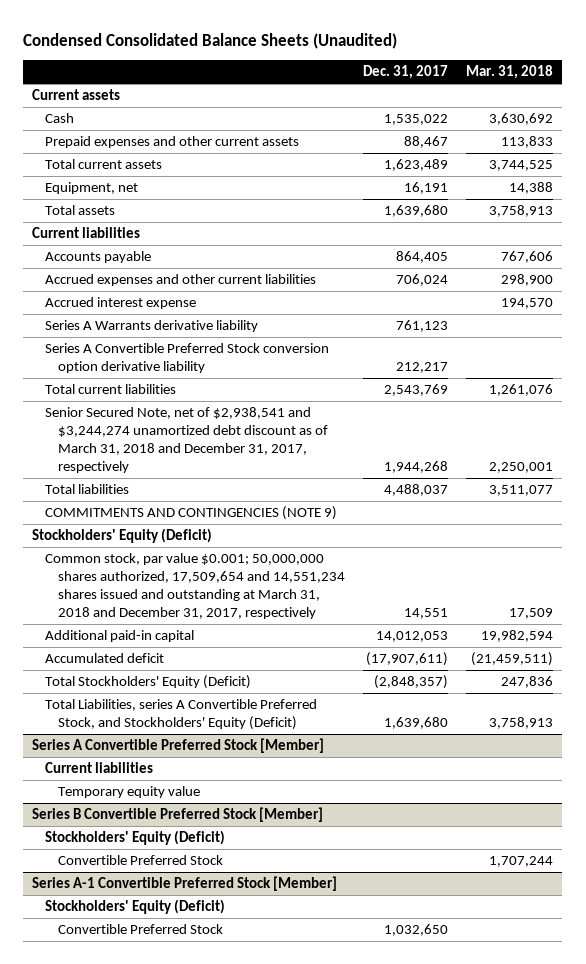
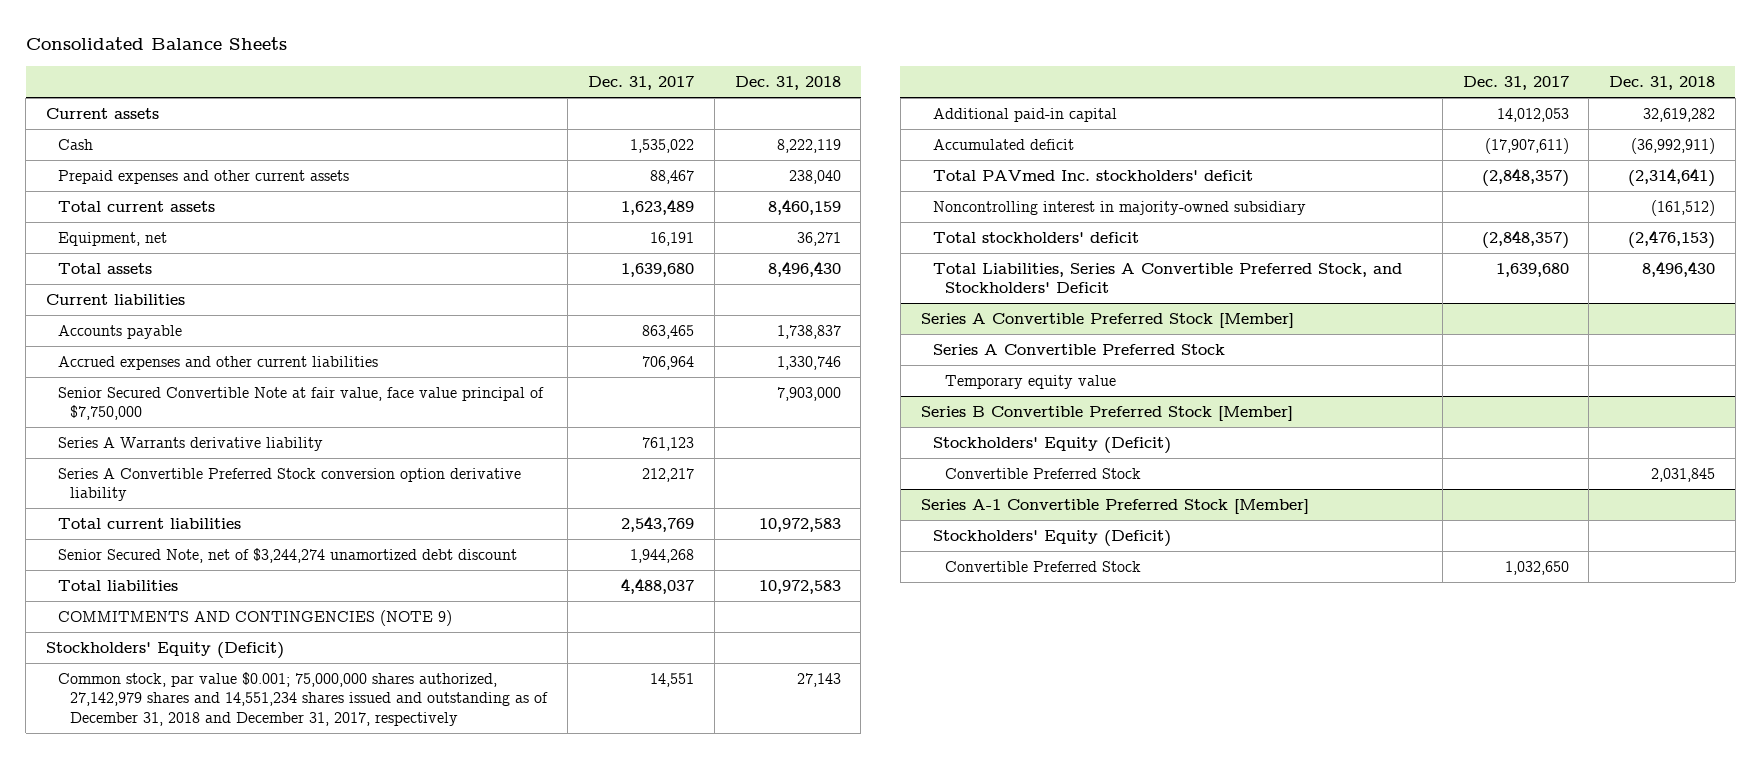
[23,32,398,49] Condensed Consolidated Balance Sheets (Unaudited) -> [25,37,287,51] Consolidated Balance Sheets
[466,65,554,80] Mar. 31, 2018 -> none
none -> [734,76,841,91] Dec. 31, 2018
[45,297,197,310] Accrued interest expense -> none
[396,251,449,264] 864,405 -> [641,324,694,339] 863,465
[396,274,449,287] 706,024 -> [641,355,694,370] 706,964
none -> [58,386,545,421] Senior Secured Convertible Note at fair value, face value principal of $7,750,000
[45,407,329,473] Senior Secured Note, net of $2,938,541 and $3,244,274 unamortized debt discount as of March 31, 2018 and December 31, 2017, respectively -> [58,547,518,563] Senior Secured Note, net of $3,244,274 unamortized debt discount
[45,553,346,619] Common stock, par value $0.001; 50,000,000 shares authorized, 17,509,654 and 14,551,234 shares issued and outstanding at March 31, 2018 and December 31, 2017, respectively -> [58,671,549,726] Common stock, par value $0.001; 75,000,000 shares authorized, 27,142,979 shares and 14,551,234 shares issued and outstanding as of December 31, 2018 and December 31, 2017, respectively
[45,675,252,690] Total Stockholders' Equity (Deficit) -> [932,169,1253,181] Total PAVmed Inc. stockholders' deficit
none -> [932,200,1306,215] Noncontrolling interest in majority-owned subsidiary
none -> [932,231,1139,243] Total stockholders' deficit
[45,699,318,731] Total Liabilities, series A Convertible Preferred Stock, and Stockholders' Equity (Deficit) -> [932,262,1402,294] Total Liabilities, Series A Convertible Preferred Stock, and Stockholders' Deficit
[45,762,154,774] Current liabilities -> none
none -> [932,343,1225,355] Series A Convertible Preferred Stock

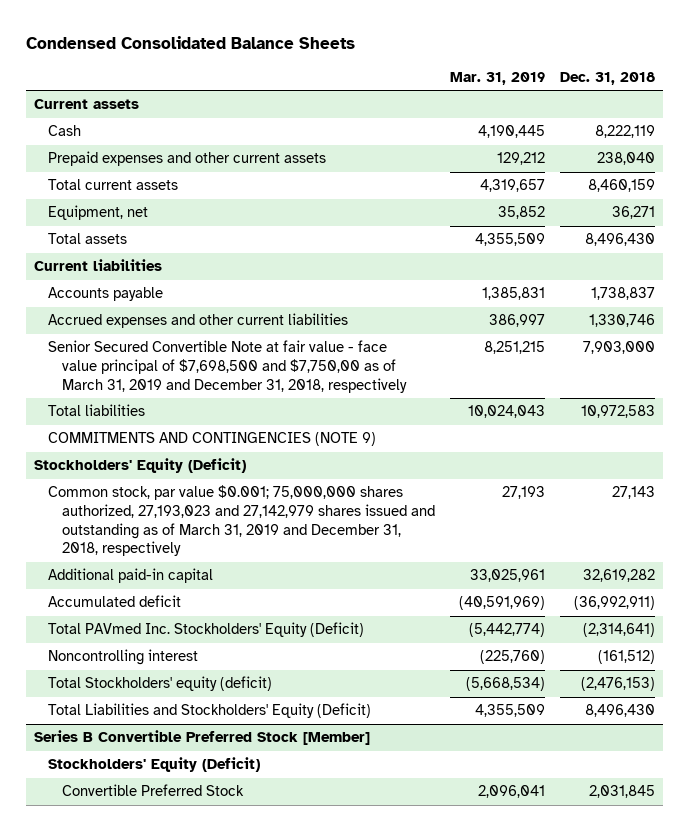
[25,37,287,51] Consolidated Balance Sheets -> [25,35,355,49] Condensed Consolidated Balance Sheets
[587,76,694,91] Dec. 31, 2017 -> none
none -> [450,71,546,85] Mar. 31, 2019
[58,436,324,451] Series A Warrants derivative liability -> none
[58,467,522,502] Series A Convertible Preferred Stock conversion option derivative liability -> none
[58,517,242,529] Total current liabilities -> none
[58,547,518,563] Senior Secured Note, net of $3,244,274 unamortized debt discount -> none
[58,386,545,421] Senior Secured Convertible Note at fair value, face value principal of $7,750,000 -> [47,340,407,393] Senior Secured Convertible Note at fair value - face value principal of $7,698,500 and $7,750,00 as of March 31, 2019 and December 31, 2018, respectively
[58,671,549,726] Common stock, par value $0.001; 75,000,000 shares authorized, 27,142,979 shares and 14,551,234 shares issued and outstanding as of December 31, 2018 and December 31, 2017, respectively -> [47,485,435,557] Common stock, par value $0.001; 75,000,000 shares authorized, 27,193,023 and 27,142,979 shares issued and outstanding as of March 31, 2019 and December 31, 2018, respectively
[920,312,1294,328] Series A Convertible Preferred Stock [Member] -> none
[932,343,1225,355] Series A Convertible Preferred Stock -> none
[944,374,1116,389] Temporary equity value -> none
[932,169,1253,181] Total PAVmed Inc. stockholders' deficit -> [47,622,364,638] Total PAVmed Inc. Stockholders' Equity (Deficit)
[932,200,1306,215] Noncontrolling interest in majority-owned subsidiary -> [47,649,198,666] Noncontrolling interest
[932,231,1139,243] Total stockholders' deficit -> [47,676,272,692] Total Stockholders' equity (deficit)
[932,262,1402,294] Total Liabilities, Series A Convertible Preferred Stock, and Stockholders' Deficit -> [47,703,371,719] Total Liabilities and Stockholders' Equity (Deficit)
[920,498,1309,514] Series A-1 Convertible Preferred Stock [Member] -> none
[932,529,1171,547] Stockholders' Equity (Deficit) -> none
[944,560,1141,572] Convertible Preferred Stock -> none

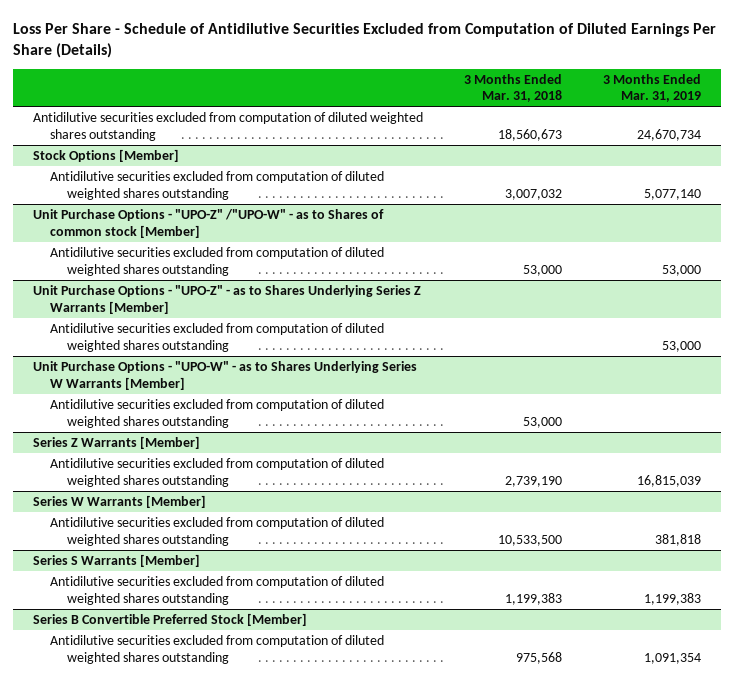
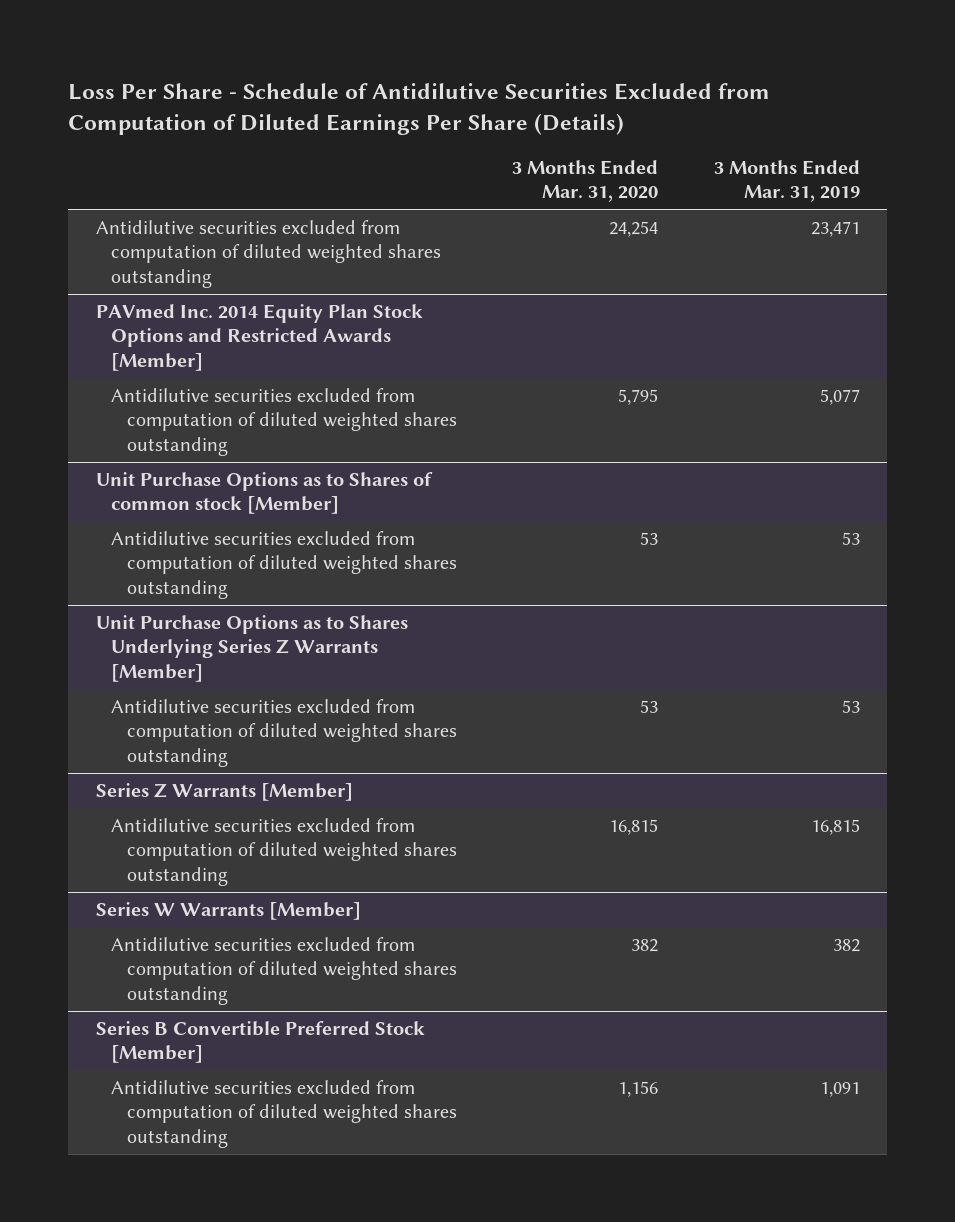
[463,73,562,103] 3 Months Ended Mar. 31, 2018 -> none
none -> [512,159,659,203] 3 Months Ended Mar. 31, 2020
[33,148,180,162] Stock Options [Member] -> none
[33,360,418,390] Unit Purchase Options - "UPO-W" - as to Shares Underlying Series W Warrants [Member] -> none
[50,398,385,428] Antidilutive securities excluded from computation of diluted weighted shares outstanding -> none
[636,128,701,141] 24,670,734 -> [810,221,860,238] 23,471
none -> [95,304,423,371] PAVmed Inc. 2014 Equity Plan Stock Options and Restricted Awards [Member]
[643,188,701,200] 5,077,140 -> [819,389,860,406] 5,077
[33,208,385,238] Unit Purchase Options - "UPO-Z" /"UPO-W" - as to Shares of common stock [Member] -> [95,472,433,515] Unit Purchase Options as to Shares of common stock [Member]
[661,264,701,276] 53,000 -> [841,532,860,546] 53
[33,284,422,314] Unit Purchase Options - "UPO-Z" - as to Shares Underlying Series Z Warrants [Member] -> [95,615,408,682] Unit Purchase Options as to Shares Underlying Series Z Warrants [Member]
[661,340,701,352] 53,000 -> [841,700,860,714] 53
[636,474,701,487] 16,815,039 -> [810,819,860,836] 16,815
[33,553,201,567] Series S Warrants [Member] -> none
[50,575,385,605] Antidilutive securities excluded from computation of diluted weighted shares outstanding -> none
[654,533,701,546] 381,818 -> [832,939,860,953] 382
[643,652,701,664] 1,091,354 -> [819,1082,860,1098] 1,091

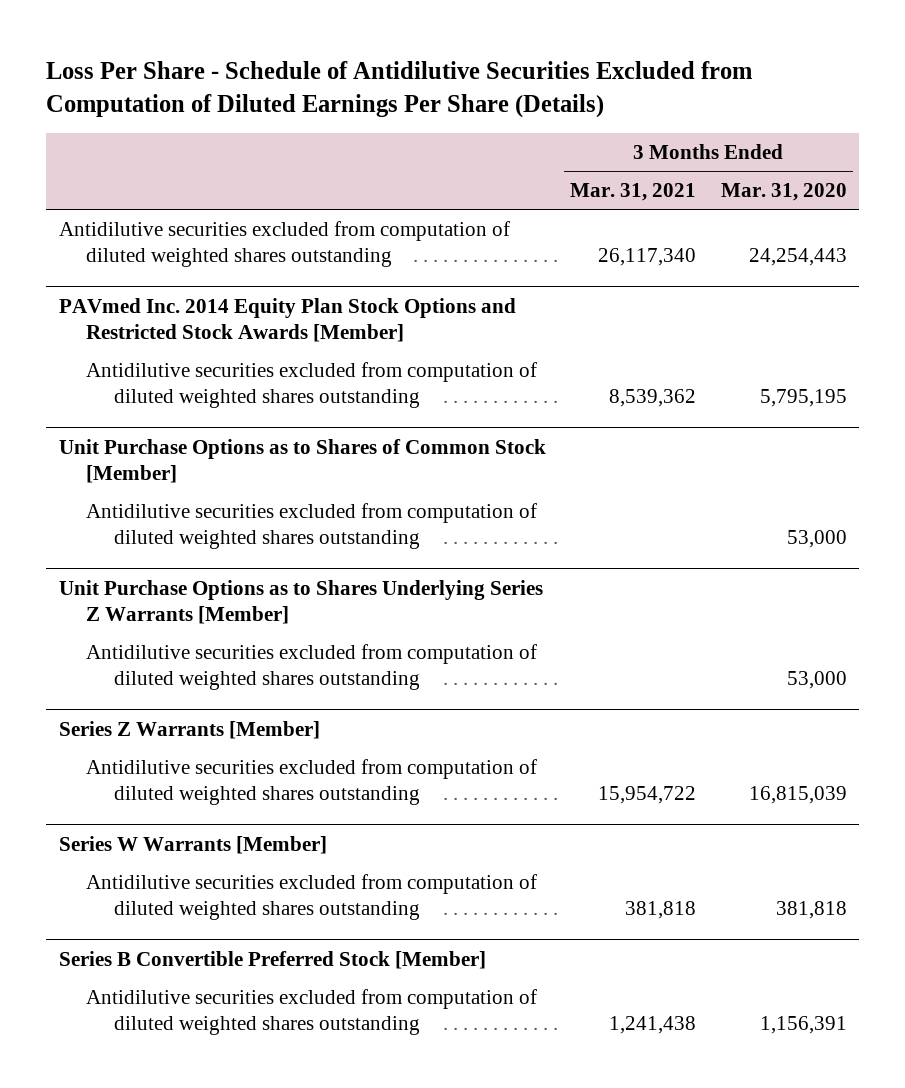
[713,159,860,203] 3 Months Ended Mar. 31, 2019 -> none
none -> [570,183,697,202] Mar. 31, 2021
[609,221,659,238] 24,254 -> [748,247,847,266] 24,254,443
[95,304,423,371] PAVmed Inc. 2014 Equity Plan Stock Options and Restricted Awards [Member] -> [58,297,516,342] PAVmed Inc. 2014 Equity Plan Stock Options and Restricted Stock Awards [Member]
[618,389,659,406] 5,795 -> [759,388,847,407] 5,795,195
[95,472,433,515] Unit Purchase Options as to Shares of common stock [Member] -> [58,438,546,483] Unit Purchase Options as to Shares of Common Stock [Member]
[640,532,659,546] 53 -> [786,529,847,548] 53,000
[640,700,659,714] 53 -> [786,670,847,689] 53,000
[609,819,659,836] 16,815 -> [748,785,847,804] 16,815,039
[631,939,659,953] 382 -> [775,900,847,919] 381,818
[618,1081,659,1098] 1,156 -> [759,1015,847,1034] 1,156,391

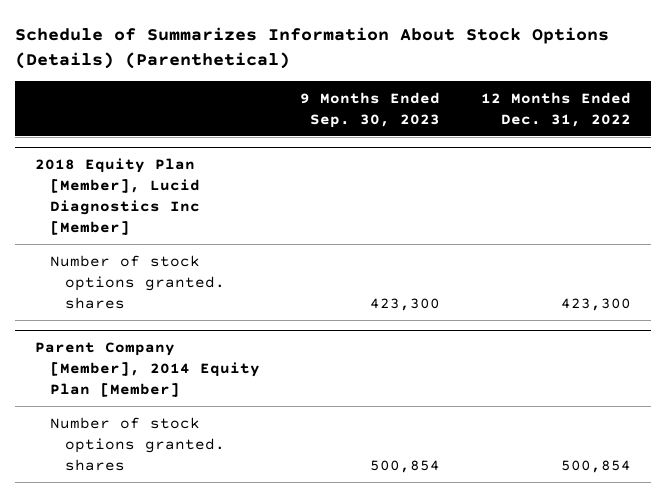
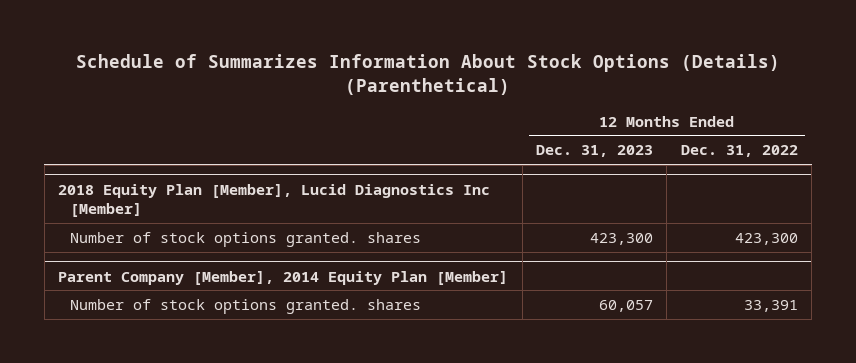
[300,91,441,128] 9 Months Ended Sep. 30, 2023 -> none
none -> [536,145,654,158] Dec. 31, 2023
[560,459,631,473] 500,854 -> [743,299,798,312] 33,391

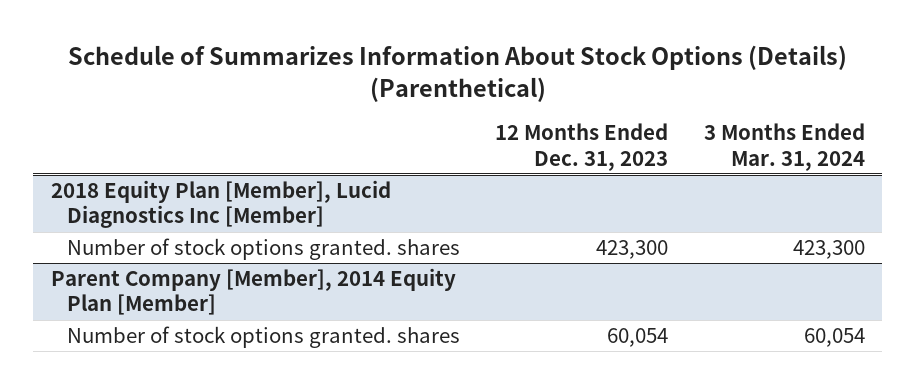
[680,145,798,158] Dec. 31, 2022 -> none
none -> [703,123,865,171] 3 Months Ended Mar. 31, 2024
[599,299,654,312] 60,057 -> [607,328,669,348] 60,054

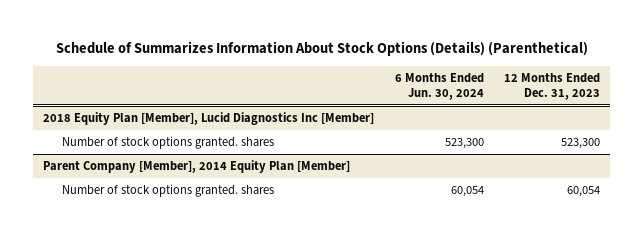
[703,123,865,171] 3 Months Ended Mar. 31, 2024 -> none
none -> [394,72,484,101] 6 Months Ended Jun. 30, 2024
[596,240,669,260] 423,300 -> [560,137,600,149] 523,300

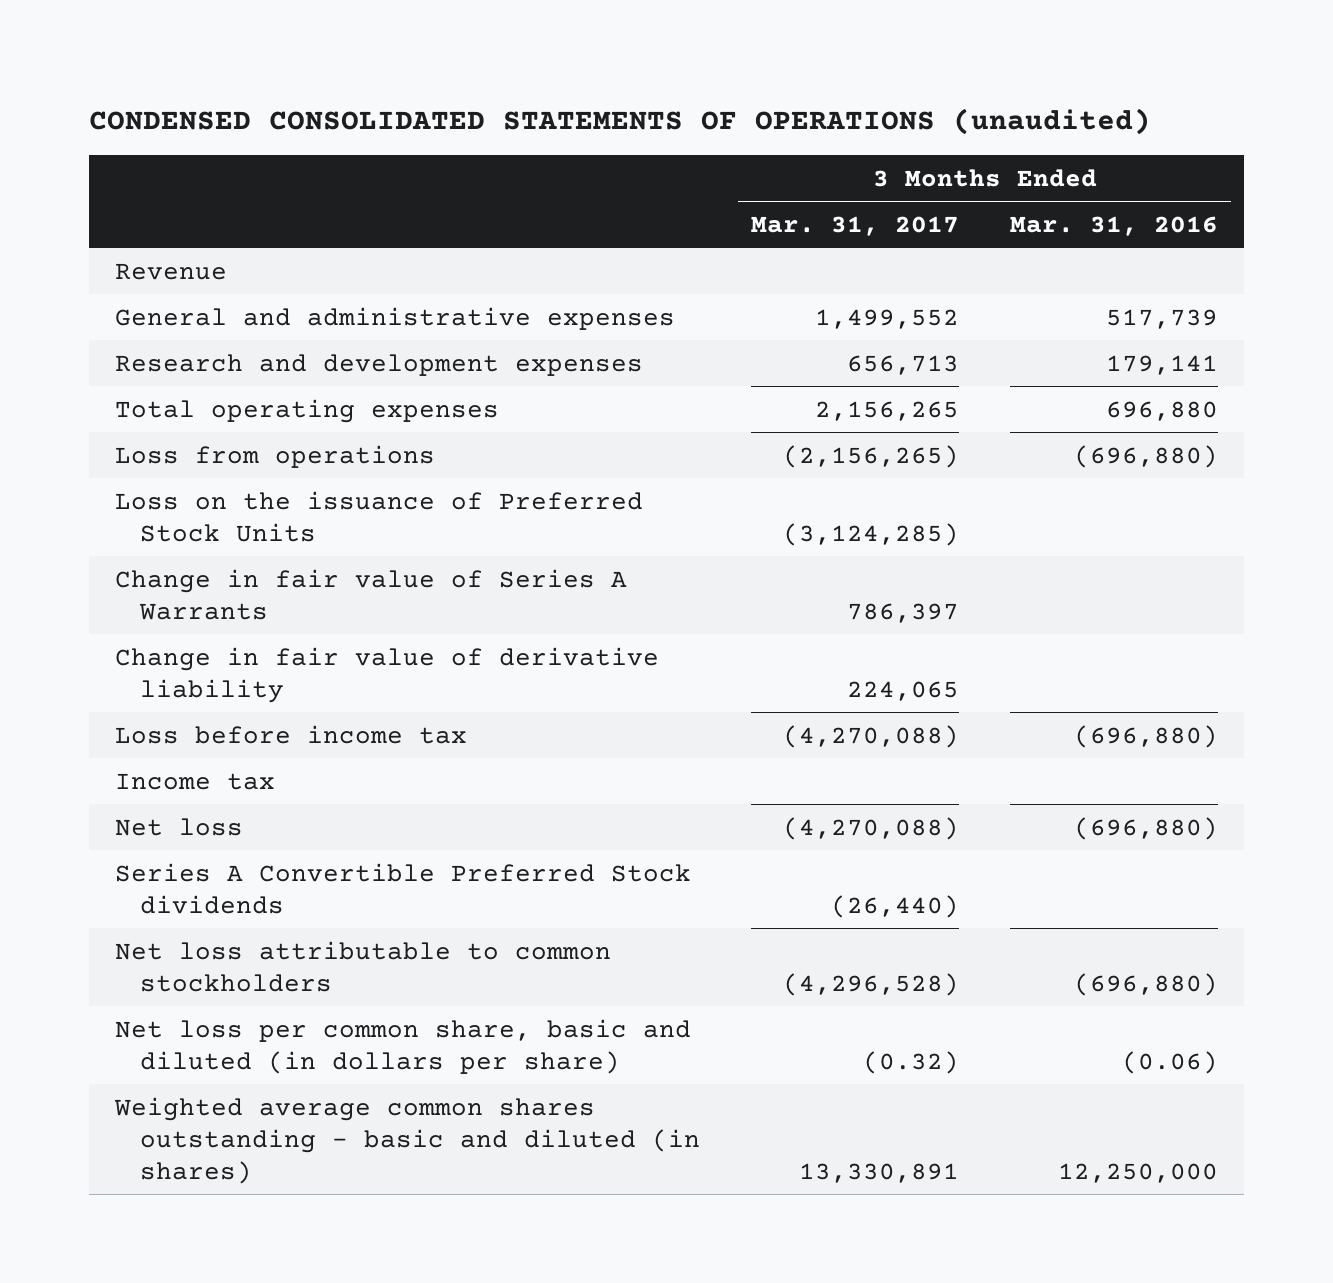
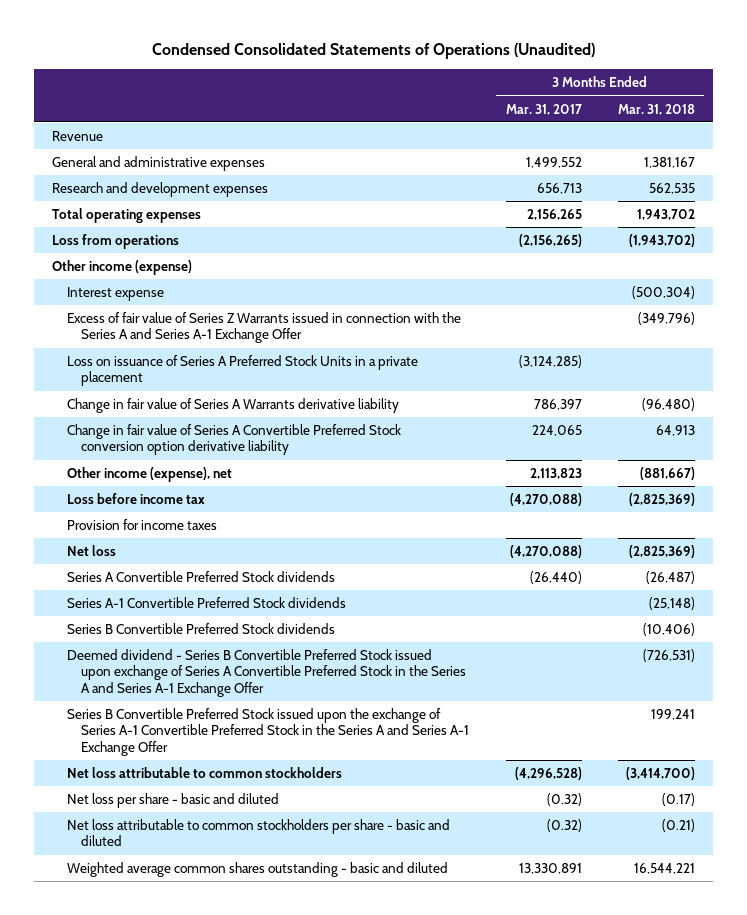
[89,108,1152,136] CONDENSED CONSOLIDATED STATEMENTS OF OPERATIONS (unaudited) -> [151,43,595,60] Condensed Consolidated Statements of Operations (Unaudited)
[1010,215,1219,236] Mar. 31, 2016 -> none
none -> [618,103,696,115] Mar. 31, 2018
none -> [52,260,193,276] Other income (expense)
none -> [66,287,164,302] Interest expense
none -> [66,312,461,344] Excess of fair value of Series Z Warrants issued in connection with the Series A and Series A-1 Exchange Offer
[114,490,643,542] Loss on the issuance of Preferred Stock Units -> [66,355,418,387] Loss on issuance of Series A Preferred Stock Units in a private placement
[114,568,627,620] Change in fair value of Series A Warrants -> [66,398,399,414] Change in fair value of Series A Warrants derivative liability
[114,646,659,703] Change in fair value of derivative liability -> [66,424,401,456] Change in fair value of Series A Convertible Preferred Stock conversion option derivative liability
none -> [66,467,232,483] Other income (expense), net
[114,772,275,790] Income tax -> [66,519,217,531] Provision for income taxes
none -> [66,597,346,609] Series A-1 Convertible Preferred Stock dividends
none -> [66,623,335,635] Series B Convertible Preferred Stock dividends
none -> [66,649,466,697] Deemed dividend - Series B Convertible Preferred Stock issued upon exchange of Series A Convertible Preferred Stock in the Series A and Series A-1 Exchange Offer
none -> [66,708,469,756] Series B Convertible Preferred Stock issued upon the exchange of Series A-1 Convertible Preferred Stock in the Series A and Series A-1 Exchange Offer
[114,1018,691,1074] Net loss per common share, basic and diluted (in dollars per share) -> [66,793,279,809] Net loss per share - basic and diluted
none -> [66,819,450,847] Net loss attributable to common stockholders per share - basic and diluted
[113,1096,701,1184] Weighted average common shares outstanding - basic and diluted (in shares) -> [66,862,448,878] Weighted average common shares outstanding - basic and diluted

